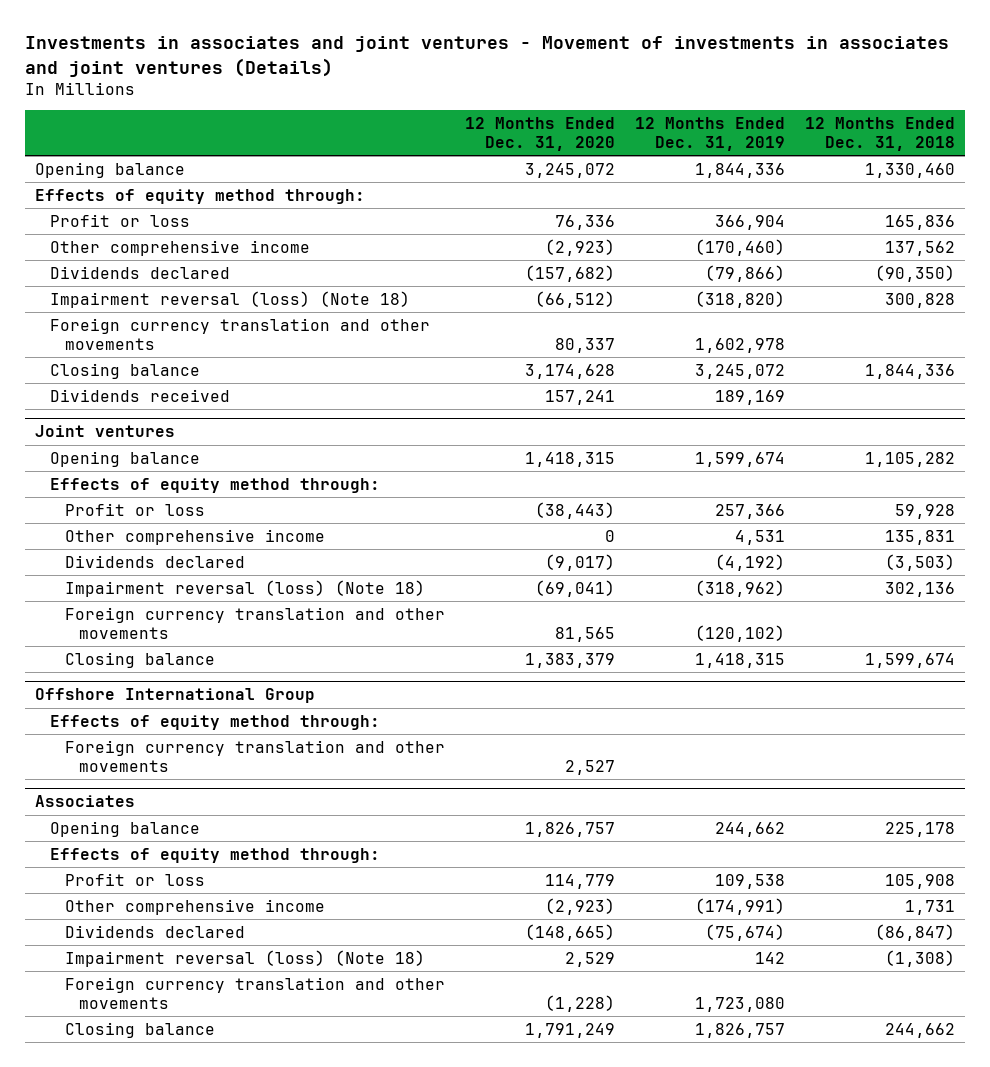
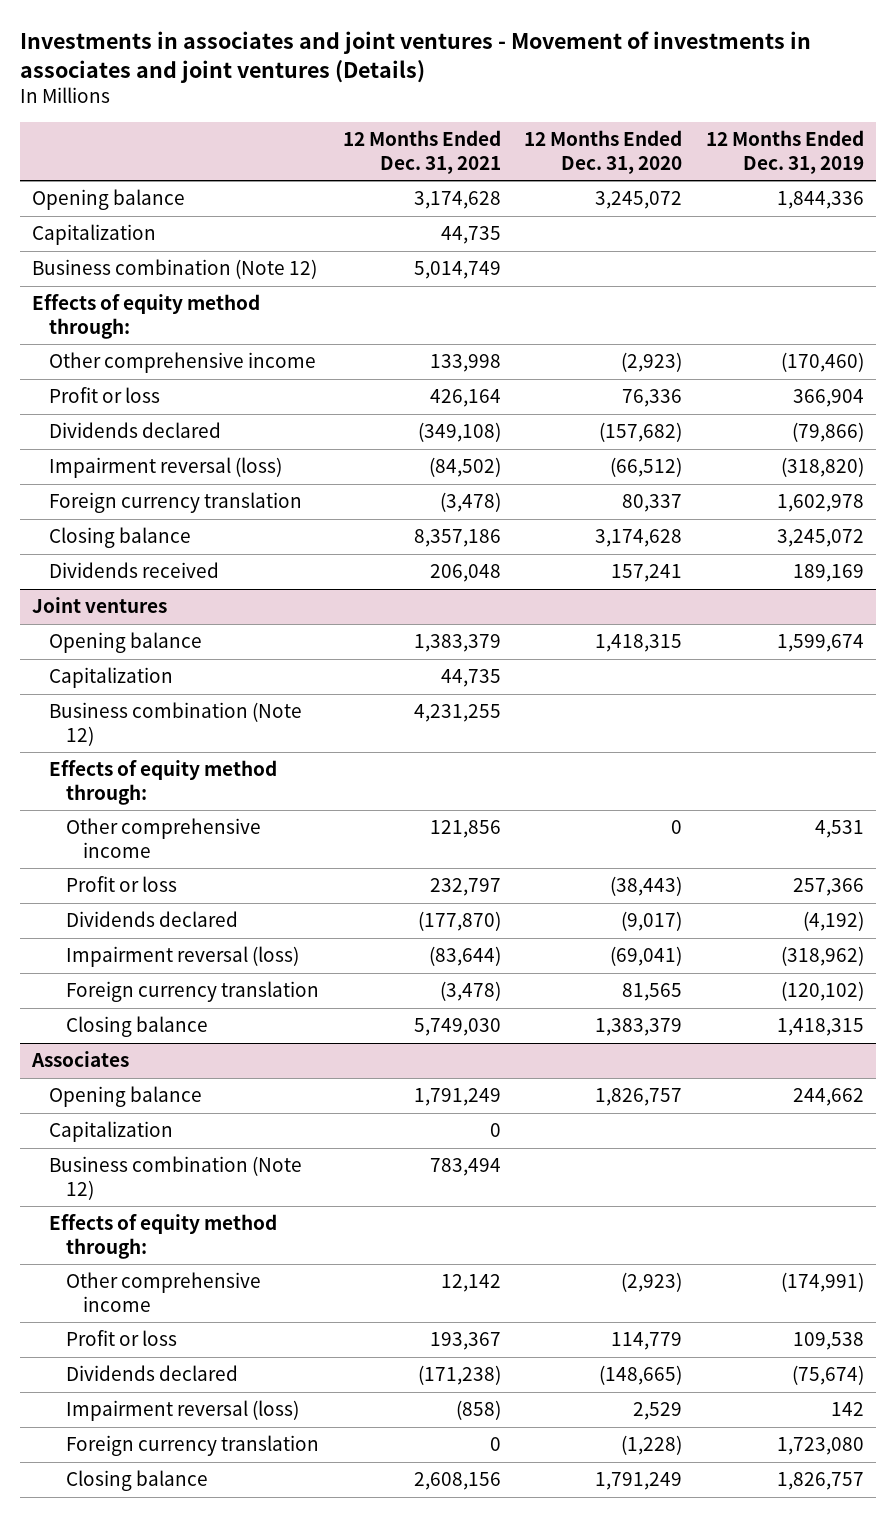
[804,116,955,152] 12 Months Ended Dec. 31, 2018 -> none
none -> [342,130,501,174] 12 Months Ended Dec. 31, 2021
none -> [31,224,156,246] Capitalization
none -> [31,259,317,280] Business combination (Note 12)
[50,213,191,227] Profit or loss -> [48,387,160,404] Profit or loss
[50,290,411,308] Impairment reversal (loss) (Note 18) -> [48,457,282,479] Impairment reversal (loss)
[50,317,431,350] Foreign currency translation and other movements -> [48,492,302,514] Foreign currency translation
none -> [48,667,173,689] Capitalization
none -> [48,702,302,746] Business combination (Note 12)
[64,502,205,516] Profit or loss -> [65,876,177,893] Profit or loss
[64,579,425,597] Impairment reversal (loss) (Note 18) -> [65,946,299,968] Impairment reversal (loss)
[64,606,445,639] Foreign currency translation and other movements -> [65,981,319,1003] Foreign currency translation
[35,688,316,704] Offshore International Group -> none
[50,714,381,730] Effects of equity method through: -> none
[64,739,445,772] Foreign currency translation and other movements -> none
none -> [48,1121,173,1143] Capitalization
none -> [48,1156,302,1200] Business combination (Note 12)
[64,872,205,886] Profit or loss -> [65,1330,177,1347] Profit or loss
[64,949,425,967] Impairment reversal (loss) (Note 18) -> [65,1400,299,1422] Impairment reversal (loss)
[64,976,445,1009] Foreign currency translation and other movements -> [65,1435,319,1457] Foreign currency translation

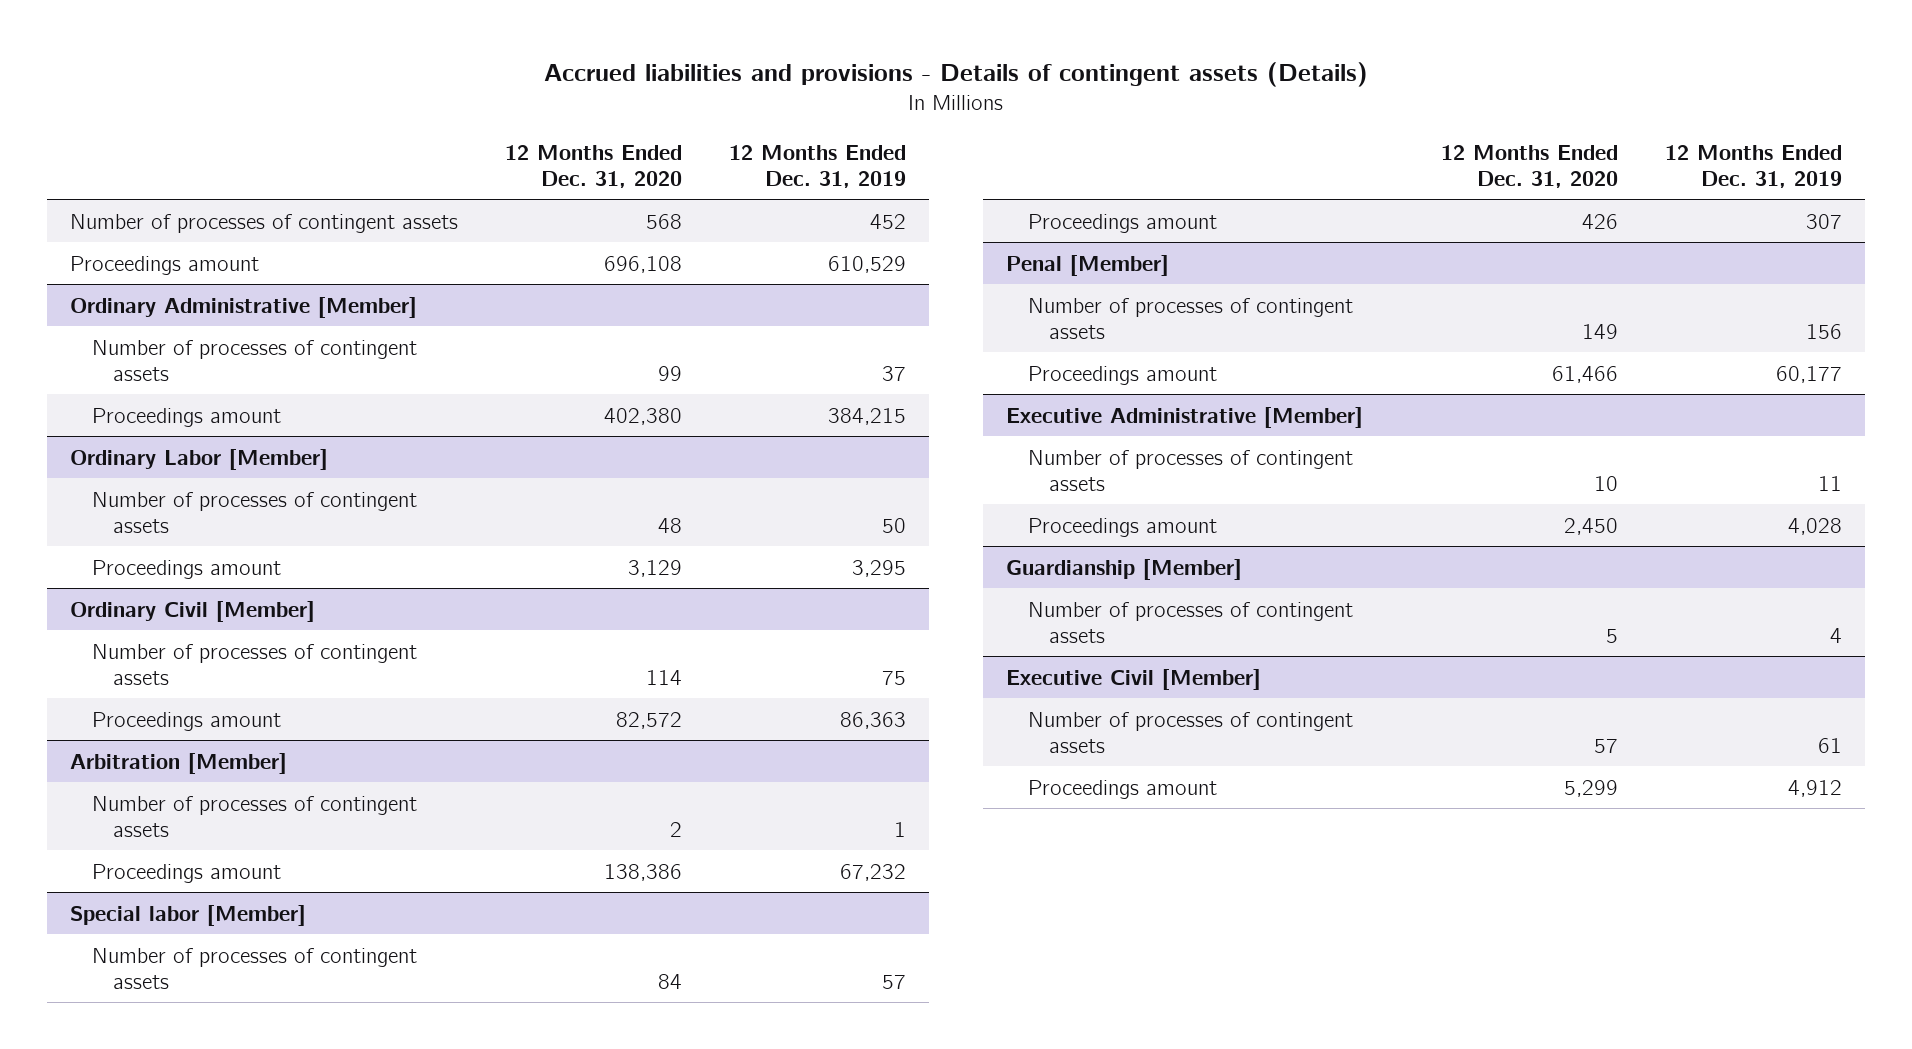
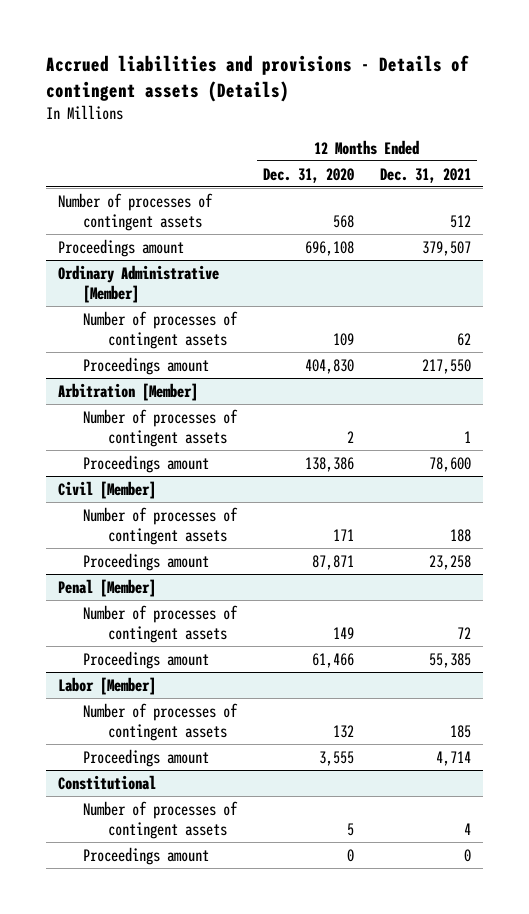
[728,144,906,188] 12 Months Ended Dec. 31, 2019 -> none
none -> [379,167,471,183] Dec. 31, 2021
[70,448,329,470] Ordinary Labor [Member] -> none
[91,491,417,533] Number of processes of contingent assets -> none
[91,559,281,579] Proceedings amount -> none
[70,600,316,622] Ordinary Civil [Member] -> none
[91,643,417,685] Number of processes of contingent assets -> none
[91,711,281,731] Proceedings amount -> none
[658,365,683,381] 99 -> [332,333,354,347] 109
[604,407,683,425] 402,380 -> [304,358,354,374] 404,830
[70,904,307,926] Special labor [Member] -> none
none -> [58,480,157,499] Civil [Member]
[658,973,683,989] 84 -> [332,529,354,542] 171
[1582,213,1619,229] 426 -> [311,554,354,570] 87,871
[1006,406,1364,428] Executive Administrative [Member] -> none
[1006,558,1243,580] Guardianship [Member] -> none
none -> [58,676,157,695] Labor [Member]
[1594,475,1619,491] 10 -> [332,725,354,739] 132
[1564,517,1619,535] 2,450 -> [318,750,354,766] 3,555
none -> [58,774,157,790] Constitutional
[1006,668,1262,690] Executive Civil [Member] -> none
[1027,711,1353,753] Number of processes of contingent assets -> none
[1564,779,1619,797] 5,299 -> [346,848,354,862] 0

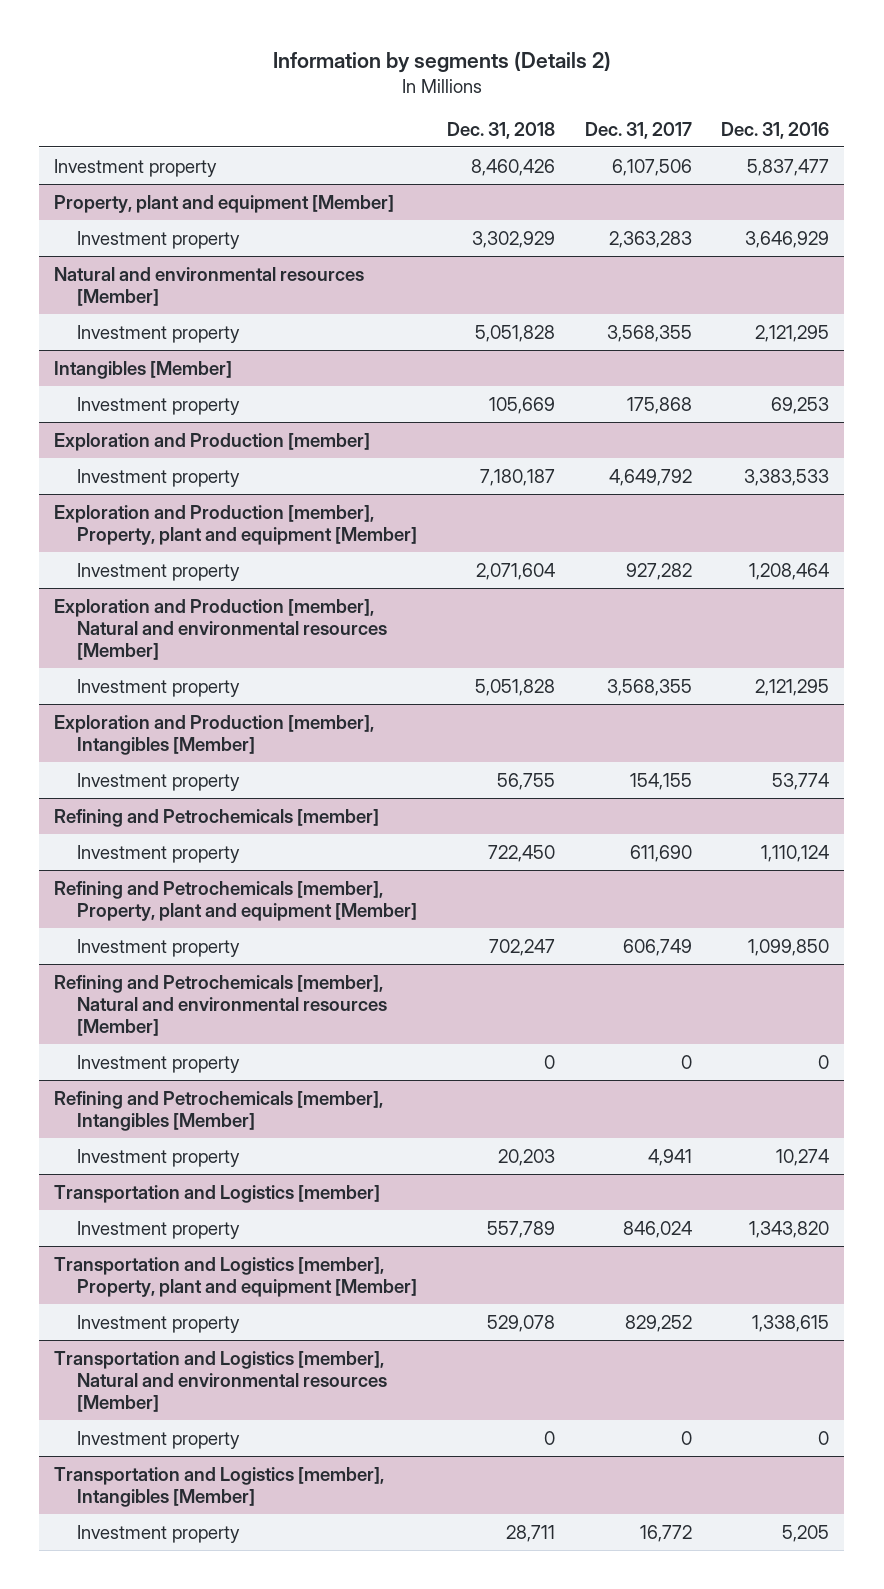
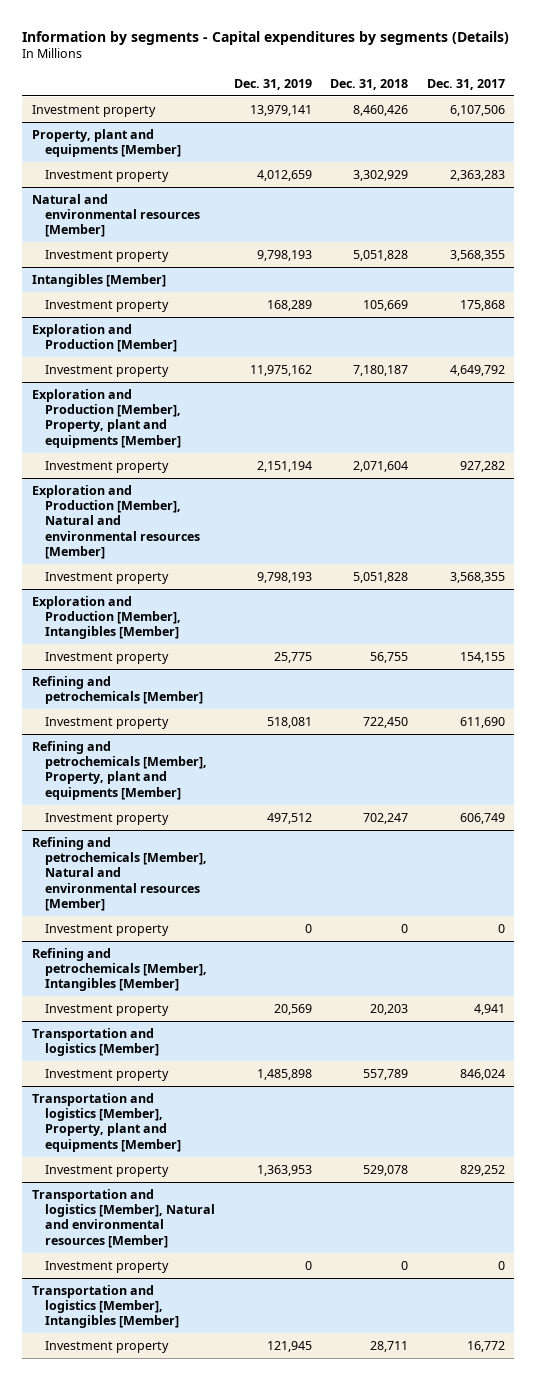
[272,50,611,73] Information by segments (Details 2) -> [22,30,510,45] Information by segments - Capital expenditures by segments (Details)
[721,121,830,139] Dec. 31, 2016 -> none
none -> [233,78,312,90] Dec. 31, 2019
[54,194,395,213] Property, plant and equipment [Member] -> [31,128,182,158] Property, plant and equipments [Member]
[54,432,371,451] Exploration and Production [member] -> [31,323,178,353] Exploration and Production [Member]
[54,504,417,545] Exploration and Production [member], Property, plant and equipment [Member] -> [31,388,182,448] Exploration and Production [Member], Property, plant and equipments [Member]
[54,598,387,660] Exploration and Production [member], Natural and environmental resources [Member] -> [31,484,201,559] Exploration and Production [Member], Natural and environmental resources [Member]
[54,714,375,755] Exploration and Production [member], Intangibles [Member] -> [31,595,182,640] Exploration and Production [Member], Intangibles [Member]
[54,808,380,827] Refining and Petrochemicals [member] -> [31,675,204,705] Refining and petrochemicals [Member]
[54,880,417,921] Refining and Petrochemicals [member], Property, plant and equipment [Member] -> [31,740,208,800] Refining and petrochemicals [Member], Property, plant and equipments [Member]
[54,974,387,1036] Refining and Petrochemicals [member], Natural and environmental resources [Member] -> [31,836,208,911] Refining and petrochemicals [Member], Natural and environmental resources [Member]
[54,1090,384,1131] Refining and Petrochemicals [member], Intangibles [Member] -> [31,947,208,992] Refining and petrochemicals [Member], Intangibles [Member]
[54,1184,381,1203] Transportation and Logistics [member] -> [31,1027,160,1057] Transportation and logistics [Member]
[54,1256,417,1297] Transportation and Logistics [member], Property, plant and equipment [Member] -> [31,1092,182,1152] Transportation and logistics [Member], Property, plant and equipments [Member]
[54,1350,387,1412] Transportation and Logistics [member], Natural and environmental resources [Member] -> [31,1188,216,1248] Transportation and logistics [Member], Natural and environmental resources [Member]
[54,1466,385,1507] Transportation and Logistics [member], Intangibles [Member] -> [31,1284,180,1329] Transportation and logistics [Member], Intangibles [Member]

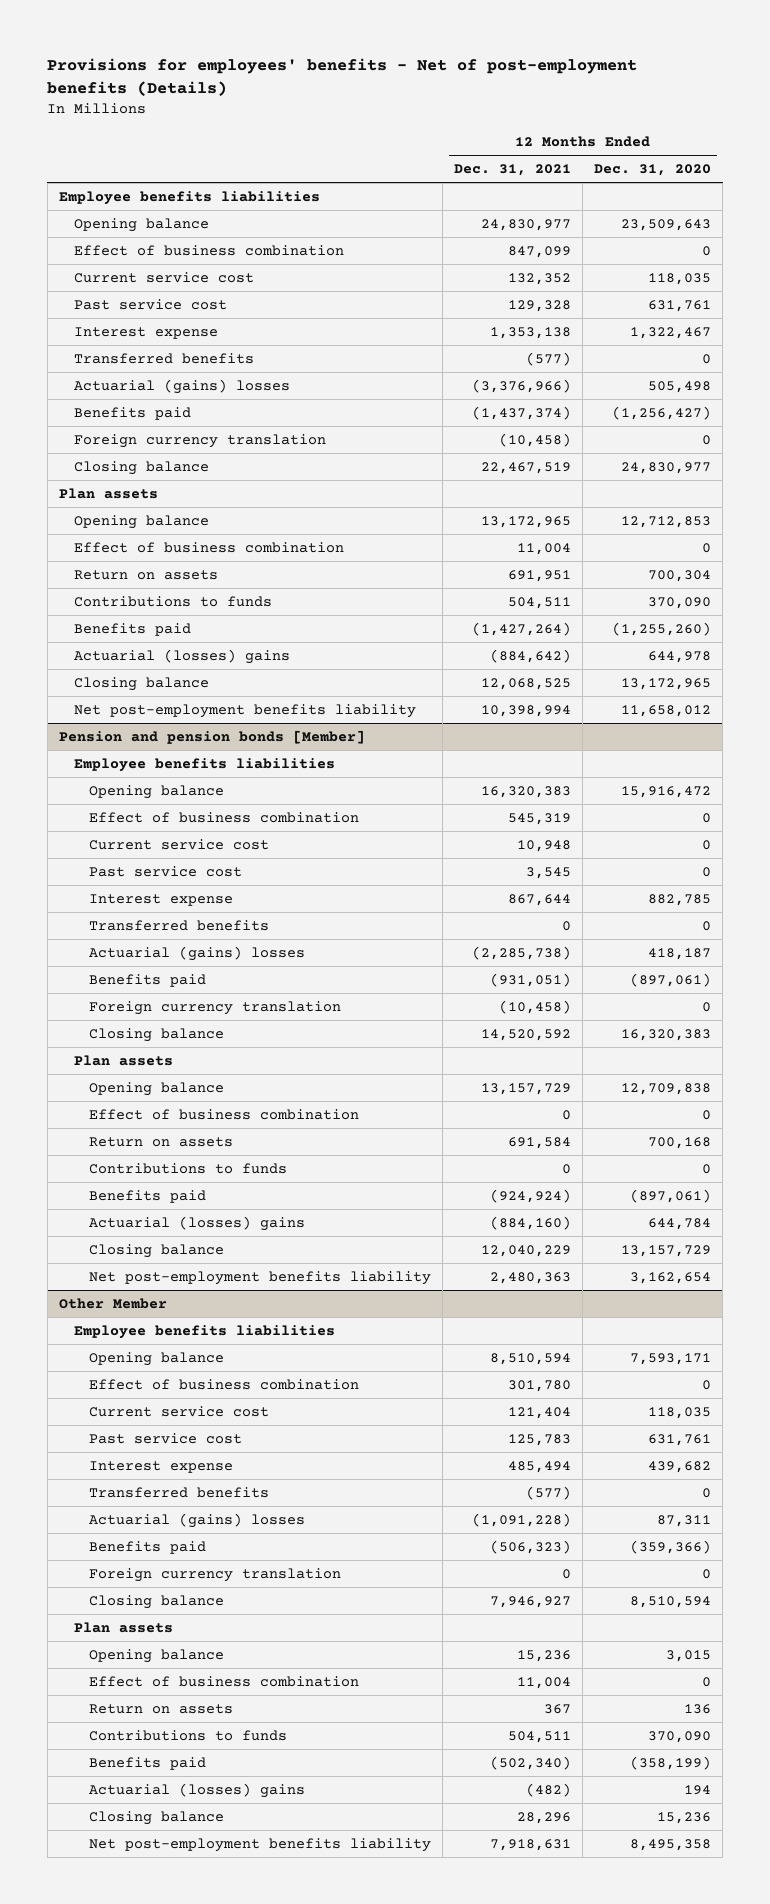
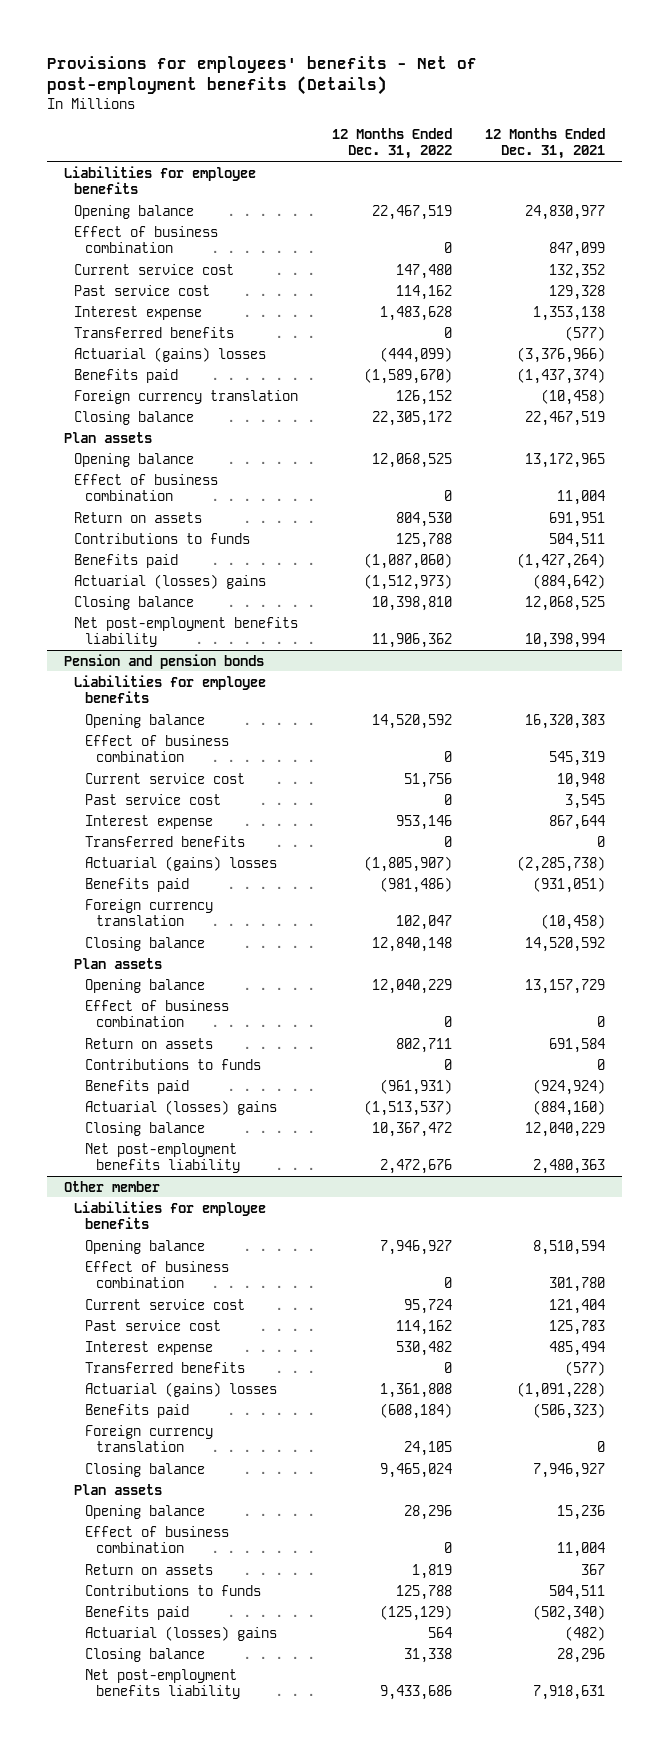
[594,164,712,177] Dec. 31, 2020 -> none
none -> [331,127,452,160] 12 Months Ended Dec. 31, 2022
[58,190,320,205] Employee benefits liabilities -> [63,165,256,195] Liabilities for employee benefits
[58,729,365,744] Pension and pension bonds [Member] -> [63,653,264,669] Pension and pension bonds
[73,757,335,772] Employee benefits liabilities -> [74,674,267,704] Liabilities for employee benefits
[58,1297,167,1309] Other Member -> [63,1180,160,1192] Other member
[73,1324,335,1339] Employee benefits liabilities -> [74,1200,267,1230] Liabilities for employee benefits

